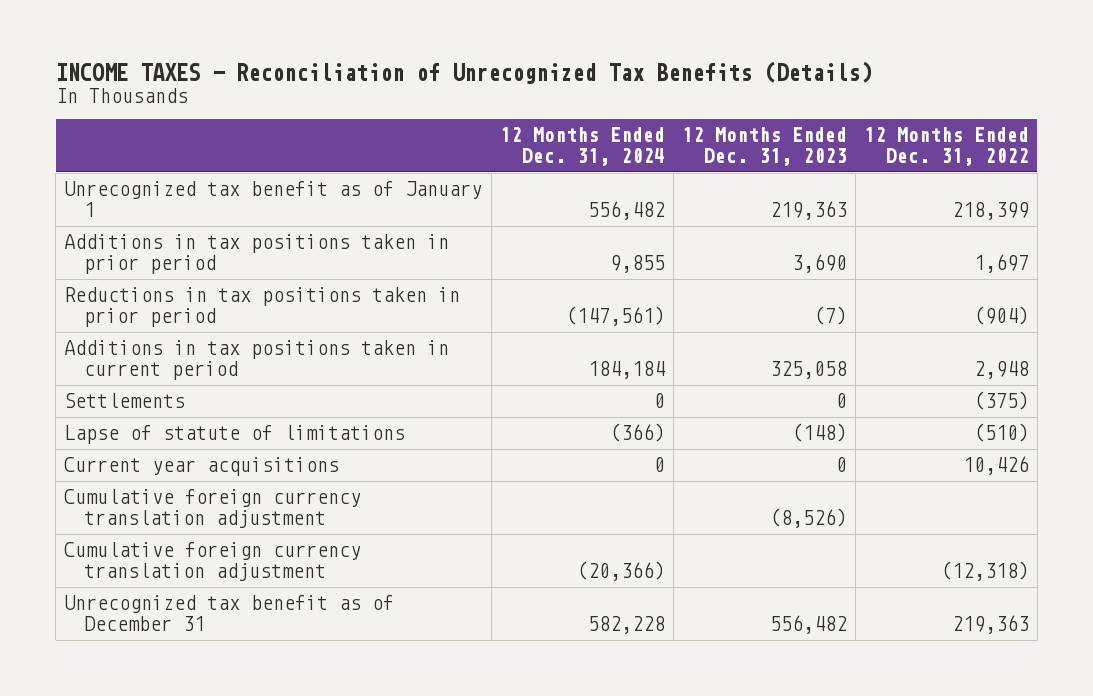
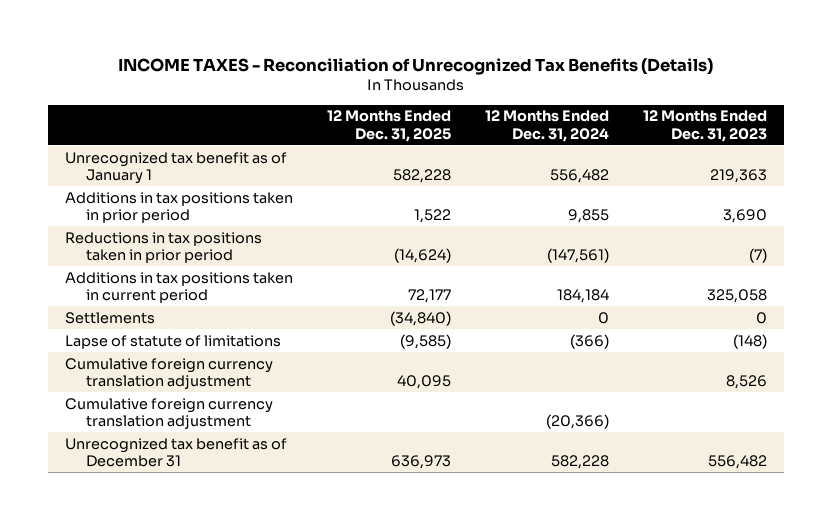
[863,127,1029,167] 12 Months Ended Dec. 31, 2022 -> none
none -> [327,110,452,142] 12 Months Ended Dec. 31, 2025
[64,457,340,477] Current year acquisitions -> none
[769,508,847,529] (8,526) -> [726,374,768,389] 8,526

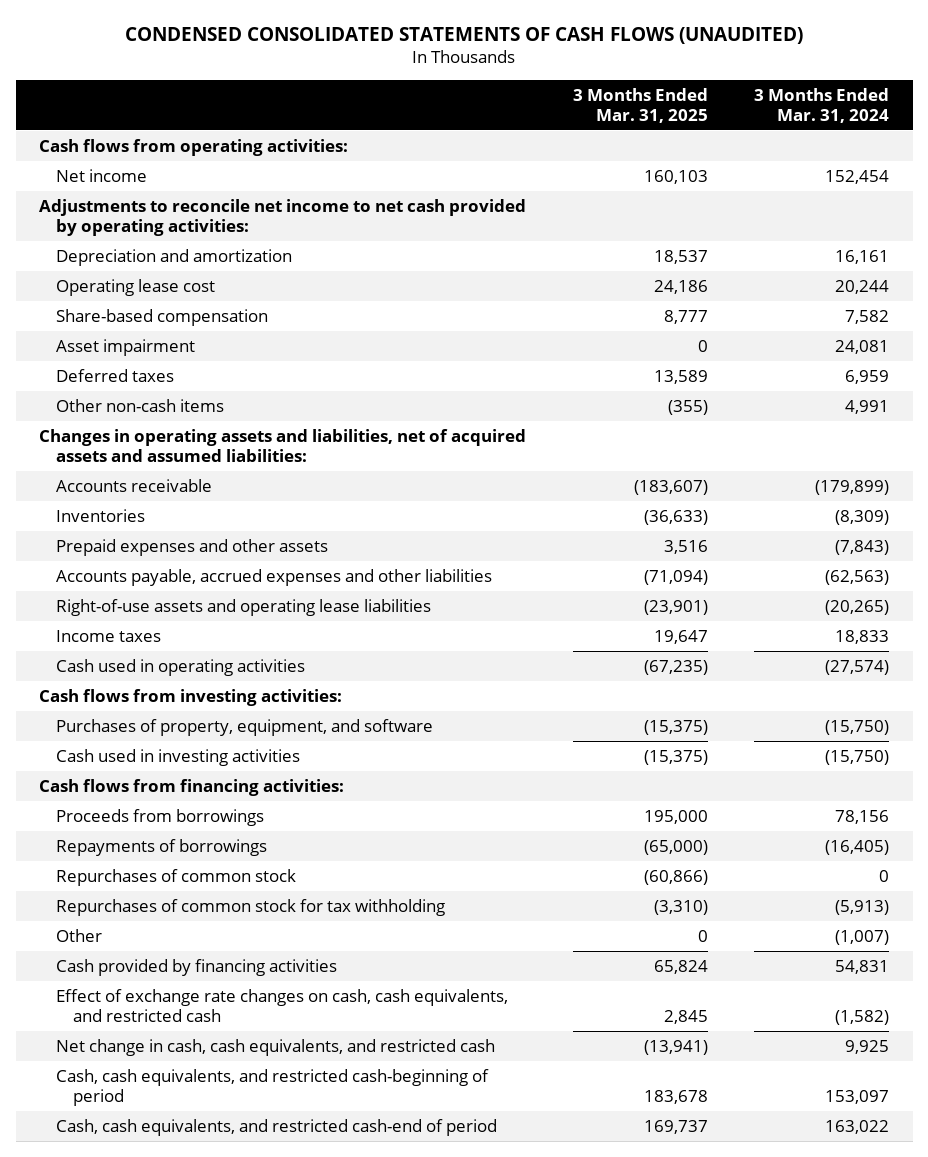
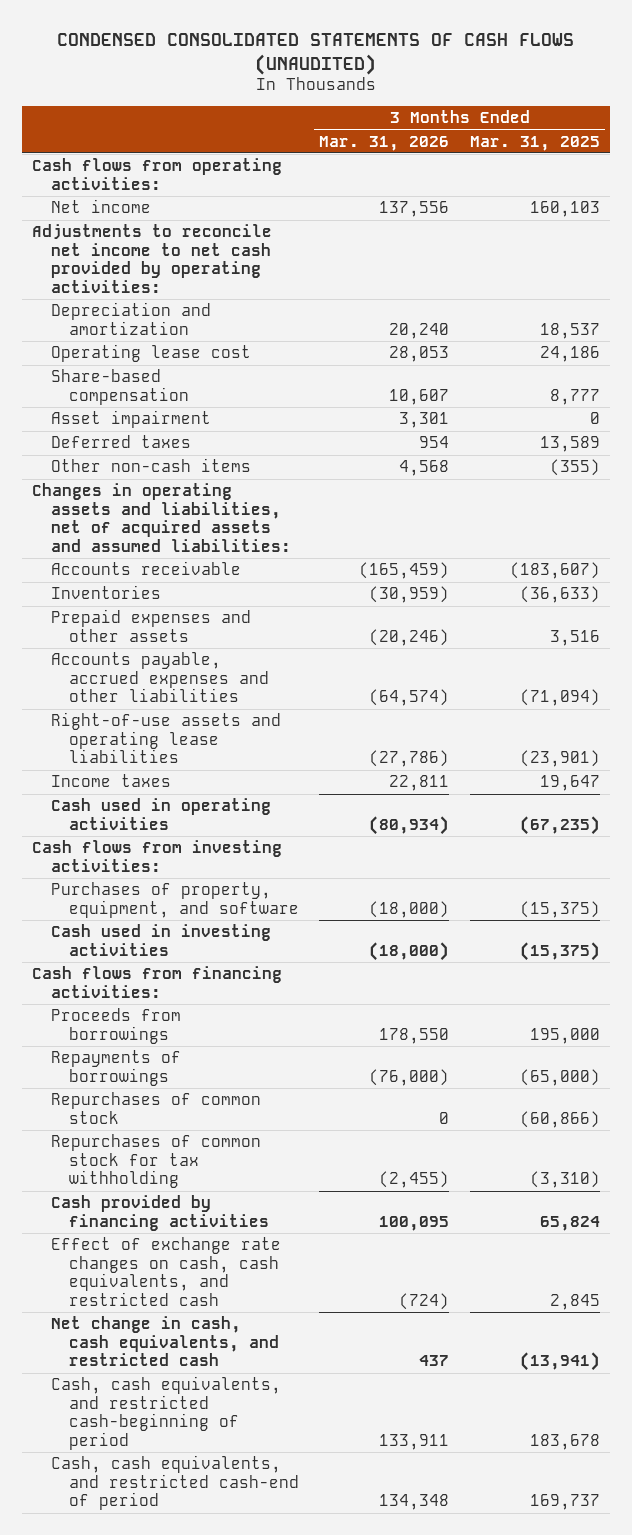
[754,87,890,123] 3 Months Ended Mar. 31, 2024 -> none
none -> [319,135,450,151] Mar. 31, 2026
[55,928,102,942] Other -> none

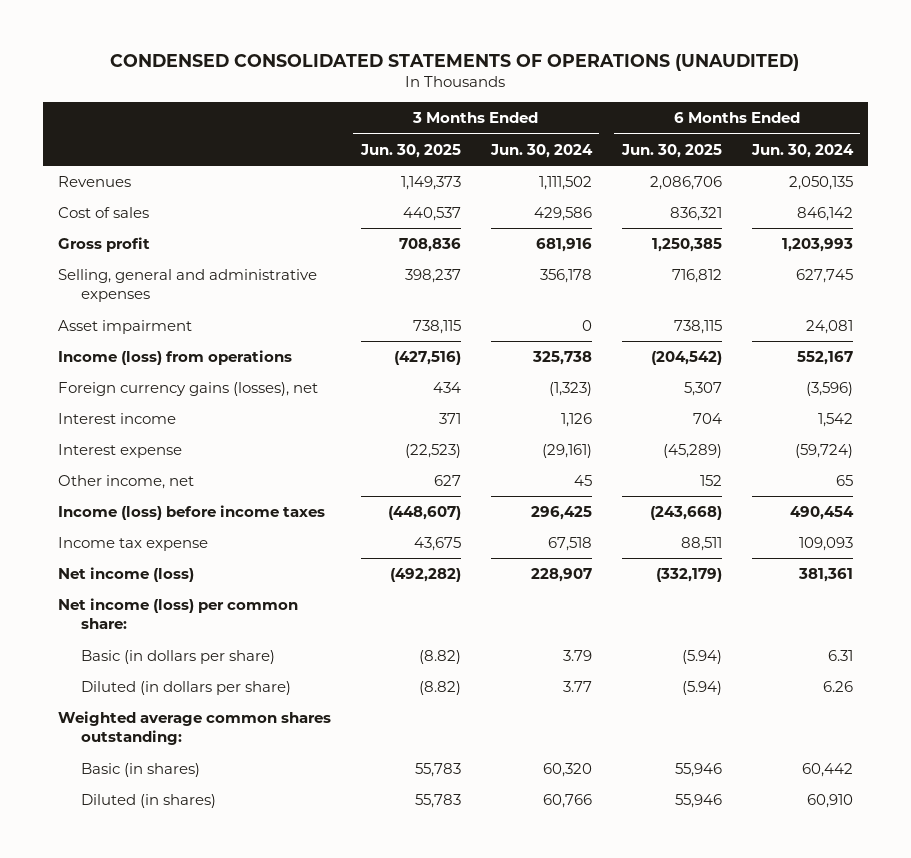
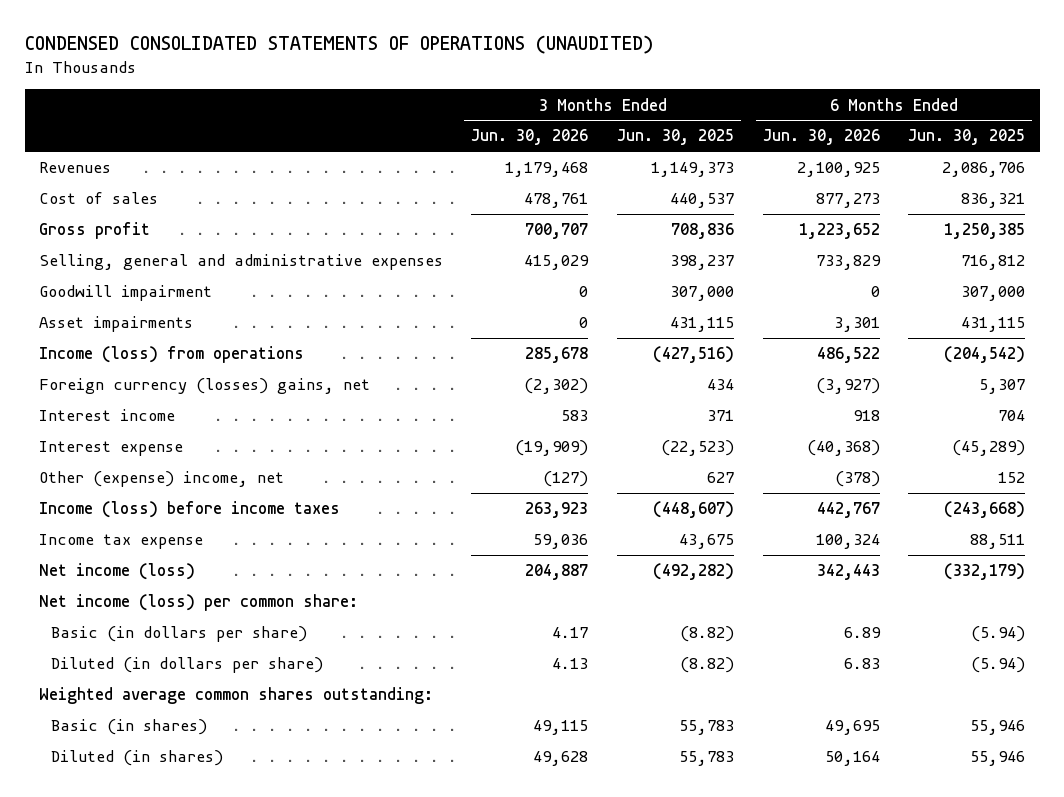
[489,143,593,158] Jun. 30, 2024 -> none
[750,143,854,158] Jun. 30, 2024 -> none
none -> [471,129,589,146] Jun. 30, 2026
none -> [762,129,880,146] Jun. 30, 2026
none -> [38,285,212,302] Goodwill impairment
[57,320,192,335] Asset impairment -> [38,316,193,333] Asset impairments
[412,320,461,335] 738,115 -> [670,317,735,333] 431,115
[673,320,722,335] 738,115 -> [961,317,1026,333] 431,115
[57,382,318,397] Foreign currency gains (losses), net -> [38,378,370,395] Foreign currency (losses) gains, net
[57,475,194,490] Other income, net -> [38,471,284,488] Other (expense) income, net

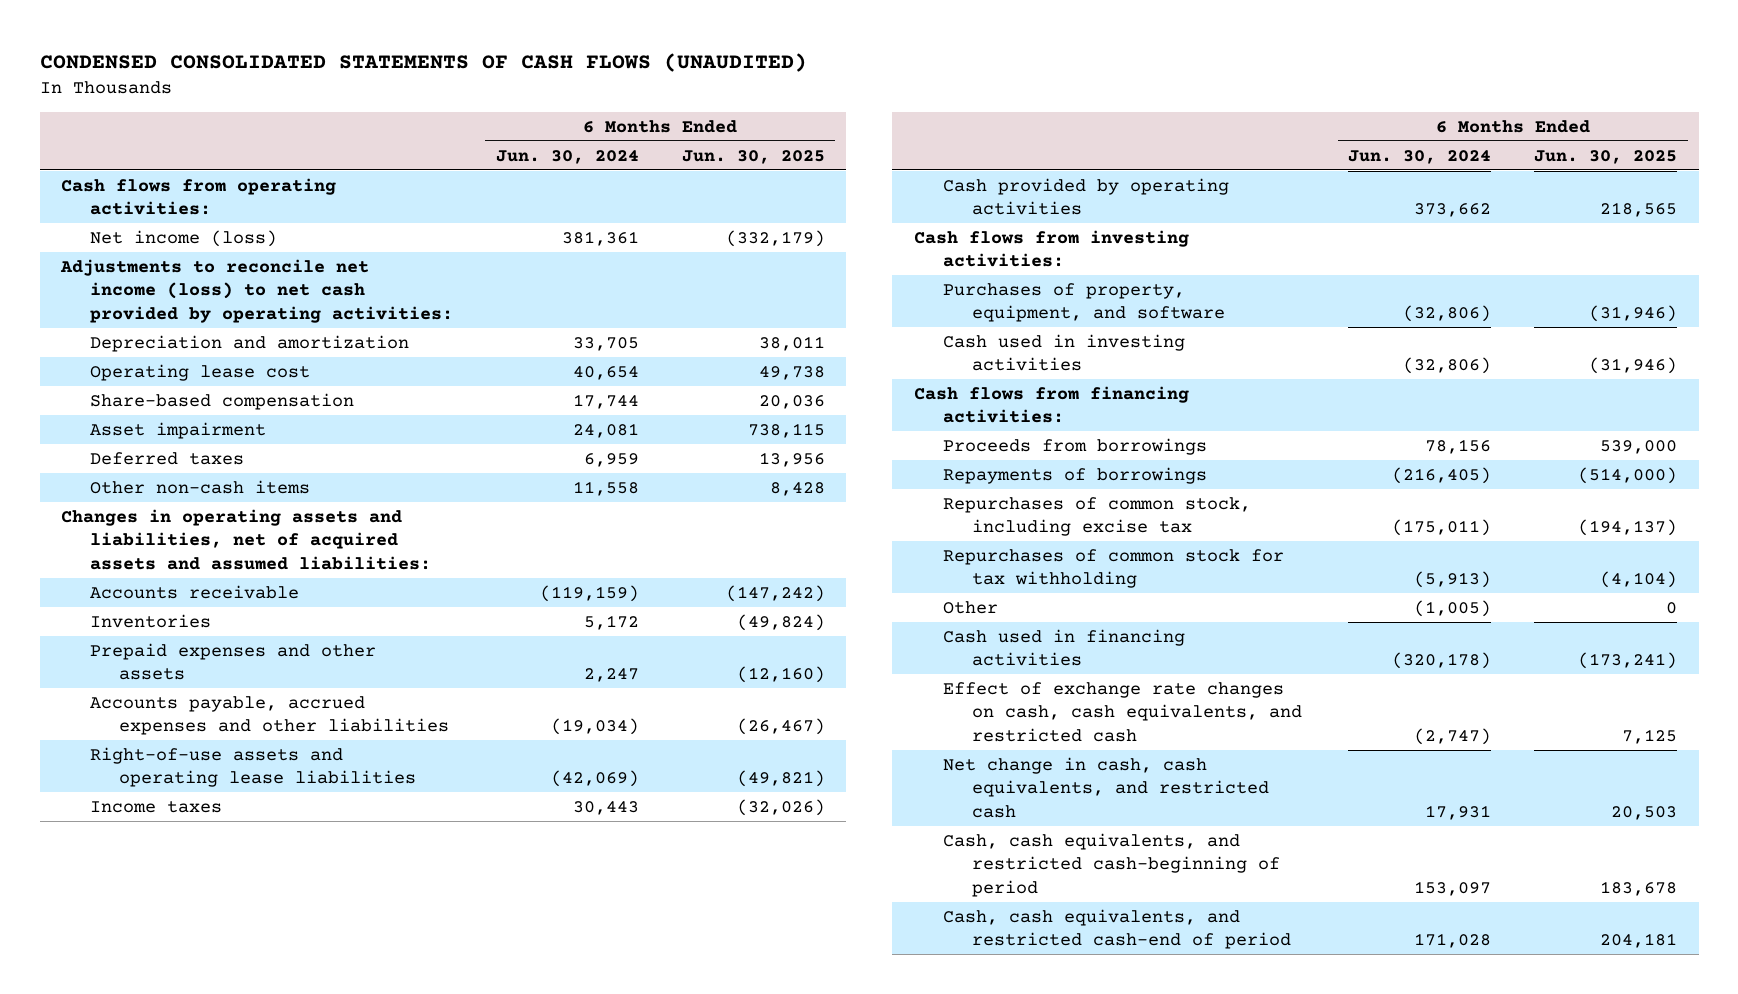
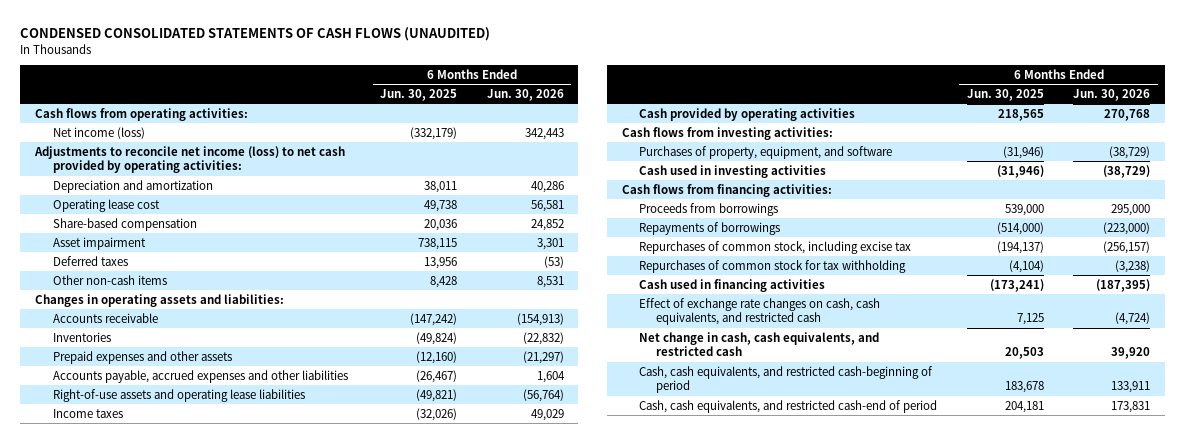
[495,149,639,164] Jun. 30, 2024 -> none
none -> [486,88,564,101] Jun. 30, 2026
[60,508,432,570] Changes in operating assets and liabilities, net of acquired assets and assumed liabilities: -> [35,293,285,307] Changes in operating assets and liabilities:
[942,600,998,614] Other -> none

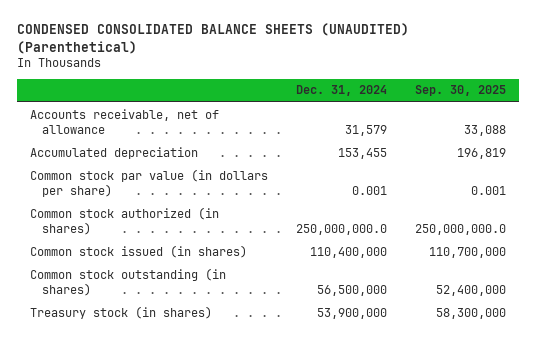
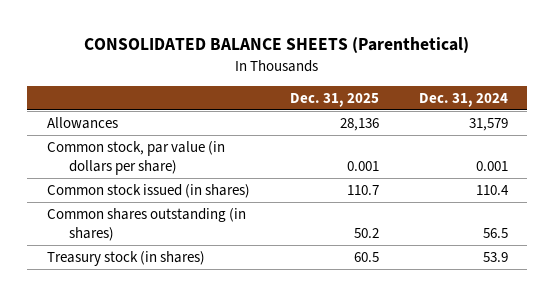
[16,23,409,54] CONDENSED CONSOLIDATED BALANCE SHEETS (UNAUDITED) (Parenthetical) -> [84,37,470,54] CONSOLIDATED BALANCE SHEETS (Parenthetical)
[414,85,506,97] Sep. 30, 2025 -> none
none -> [289,92,379,107] Dec. 31, 2025
[30,146,199,159] Accumulated depreciation -> none
[30,206,220,235] Common stock authorized (in shares) -> none
[30,108,220,134] Accounts receivable, net of allowance -> [46,117,118,130] Allowances
[30,168,269,197] Common stock par value (in dollars per share) -> [46,141,225,175] Common stock, par value (in dollars per share)
[309,246,387,258] 110,400,000 -> [475,185,509,196] 110.4
[30,267,227,296] Common stock outstanding (in shares) -> [46,208,246,241] Common shares outstanding (in shares)
[316,284,387,296] 56,500,000 -> [482,227,508,238] 56.5
[316,307,387,319] 53,900,000 -> [482,252,508,263] 53.9

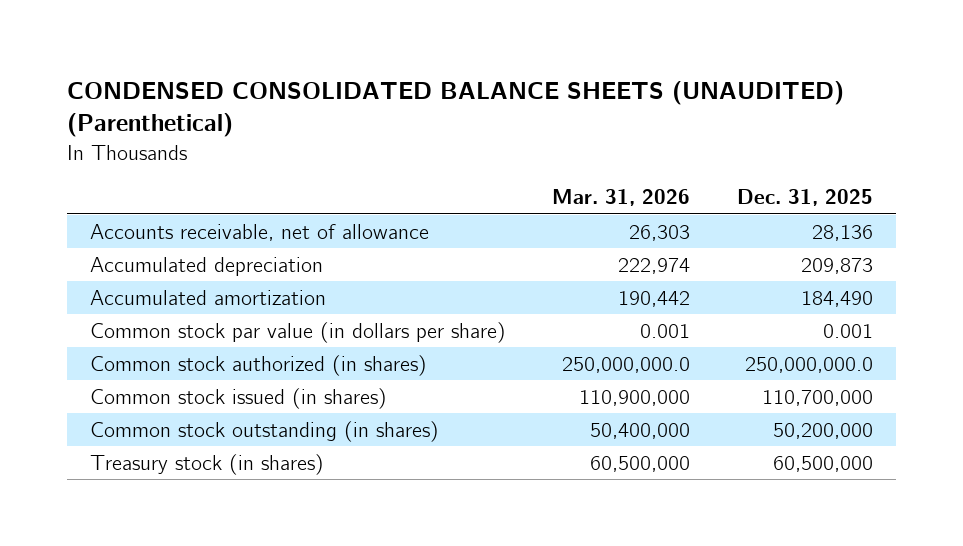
[84,37,470,54] CONSOLIDATED BALANCE SHEETS (Parenthetical) -> [66,80,844,138] CONDENSED CONSOLIDATED BALANCE SHEETS (UNAUDITED) (Parenthetical)
[418,92,508,107] Dec. 31, 2024 -> none
none -> [552,189,691,207] Mar. 31, 2026
[46,117,118,130] Allowances -> [89,223,429,241] Accounts receivable, net of allowance
none -> [89,256,323,276] Accumulated depreciation
none -> [89,289,326,305] Accumulated amortization
[46,141,225,175] Common stock, par value (in dollars per share) -> [89,321,506,343] Common stock par value (in dollars per share)
none -> [89,354,427,376] Common stock authorized (in shares)
[346,185,379,196] 110.7 -> [762,389,874,406] 110,700,000
[46,208,246,241] Common shares outstanding (in shares) -> [89,420,439,442] Common stock outstanding (in shares)
[353,227,379,238] 50.2 -> [773,422,874,439] 50,200,000
[353,252,379,263] 60.5 -> [773,455,874,472] 60,500,000

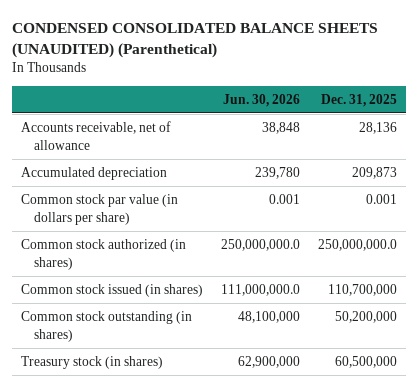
[552,189,691,207] Mar. 31, 2026 -> none
none -> [222,93,300,107] Jun. 30, 2026
[89,289,326,305] Accumulated amortization -> none

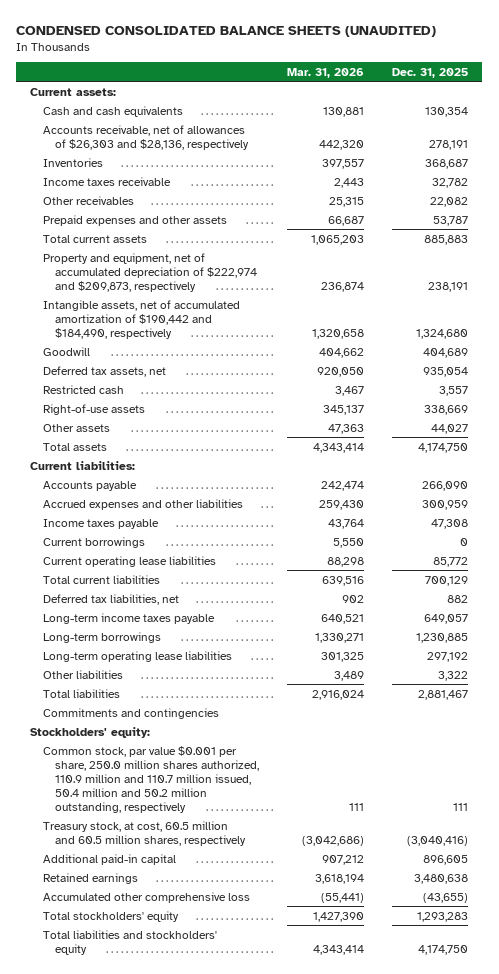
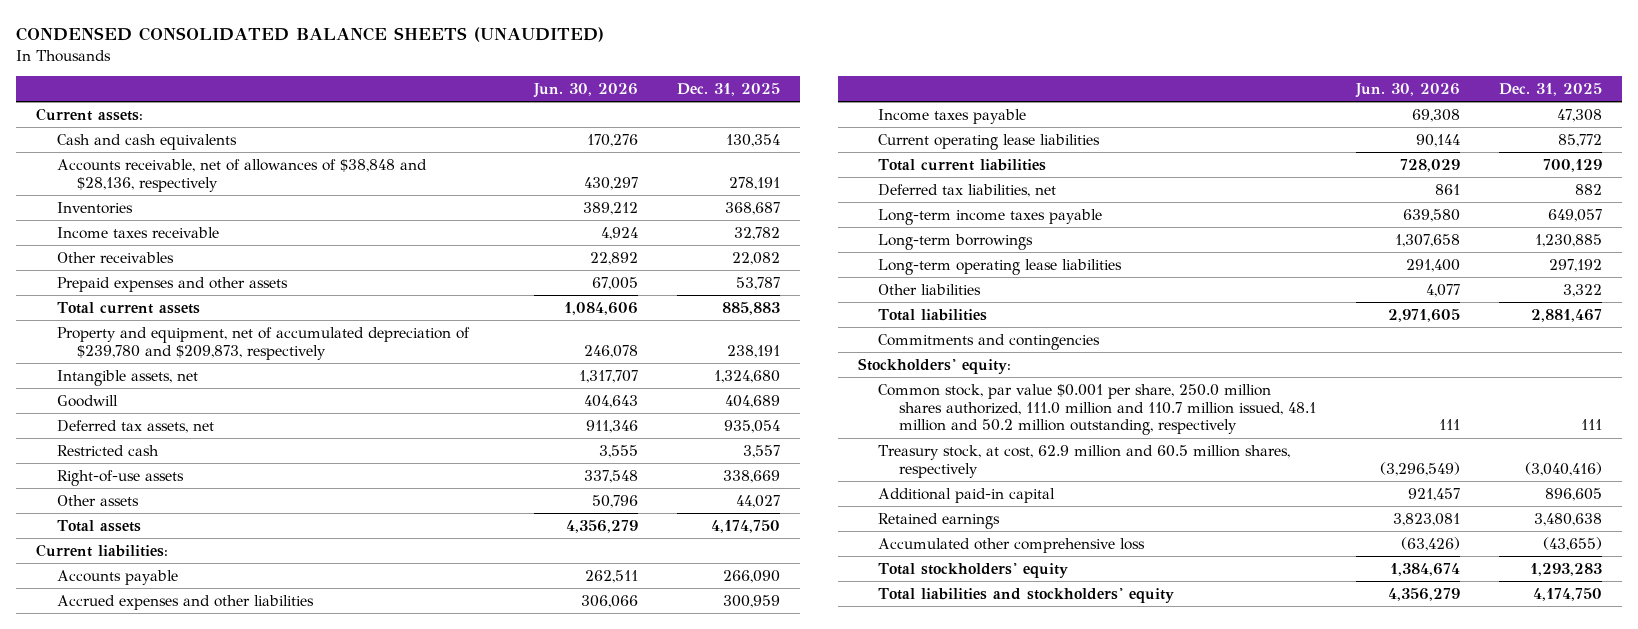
[287,67,365,78] Mar. 31, 2026 -> none
none -> [532,82,638,98] Jun. 30, 2026
[42,124,250,150] Accounts receivable, net of allowances of $26,303 and $28,136, respectively -> [56,158,427,192] Accounts receivable, net of allowances of $38,848 and $28,136, respectively
[42,252,258,292] Property and equipment, net of accumulated depreciation of $222,974 and $209,873, respectively -> [56,326,470,360] Property and equipment, net of accumulated depreciation of $239,780 and $209,873, respectively
[42,299,240,339] Intangible assets, net of accumulated amortization of $190,442 and $184,490, respectively -> [56,369,198,386] Intangible assets, net
[42,536,145,548] Current borrowings -> none
[42,745,260,813] Common stock, par value $0.001 per share, 250.0 million shares authorized, 110.9 million and 110.7 million issued, 50.4 million and 50.2 million outstanding, respectively -> [878,383,1317,436] Common stock, par value $0.001 per share, 250.0 million shares authorized, 111.0 million and 110.7 million issued, 48.1 million and 50.2 million outstanding, respectively
[42,820,247,846] Treasury stock, at cost, 60.5 million and 60.5 million shares, respectively -> [878,444,1291,478] Treasury stock, at cost, 62.9 million and 60.5 million shares, respectively

